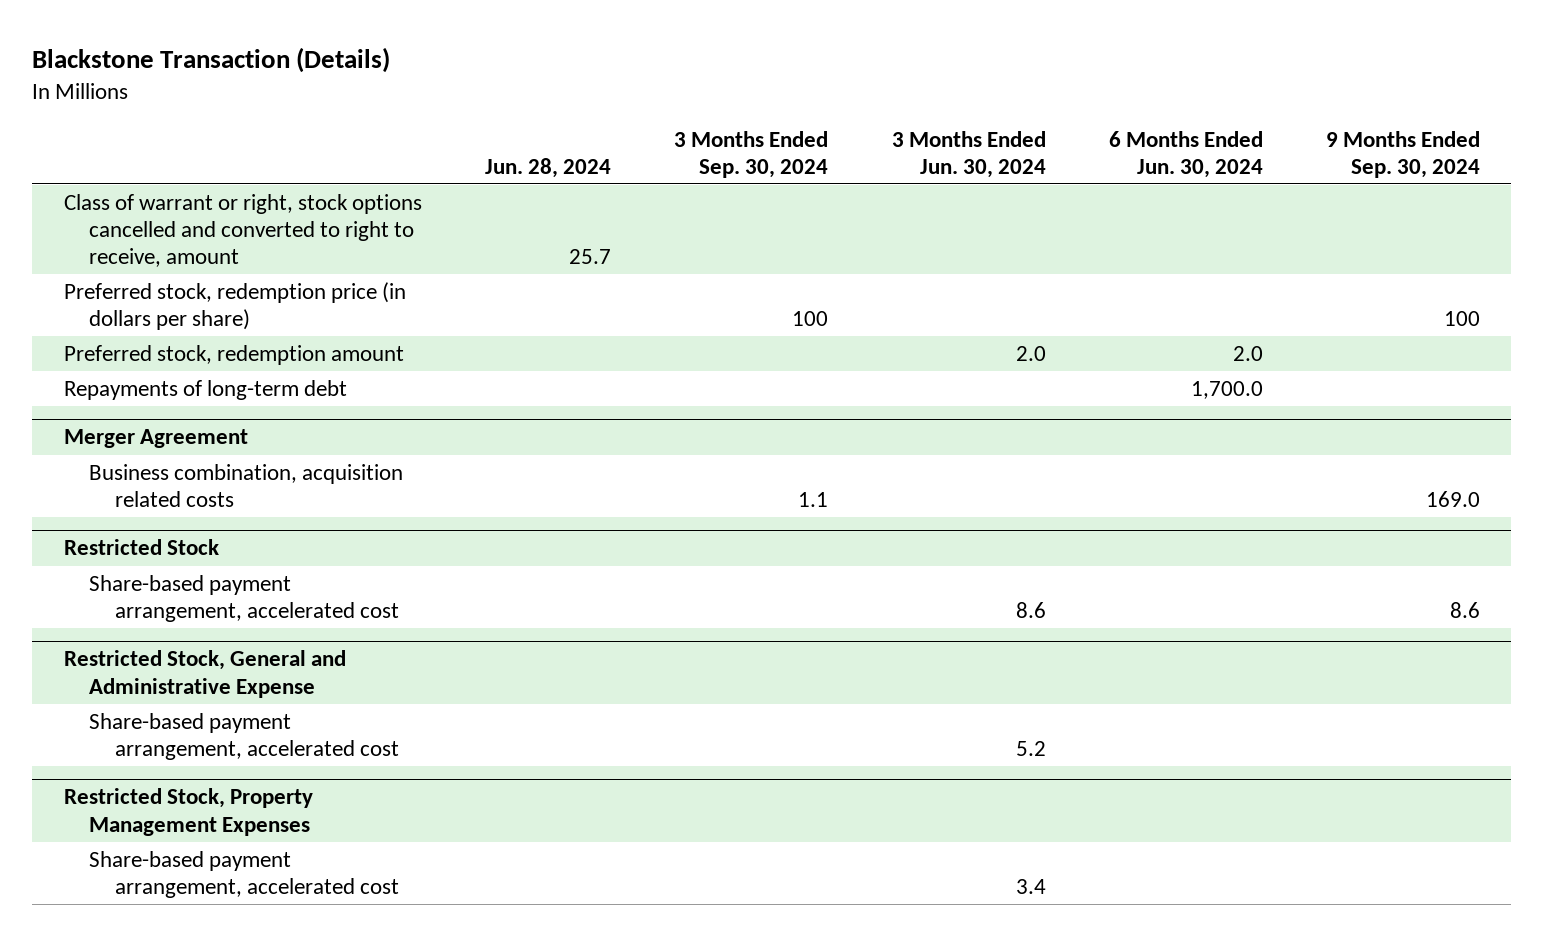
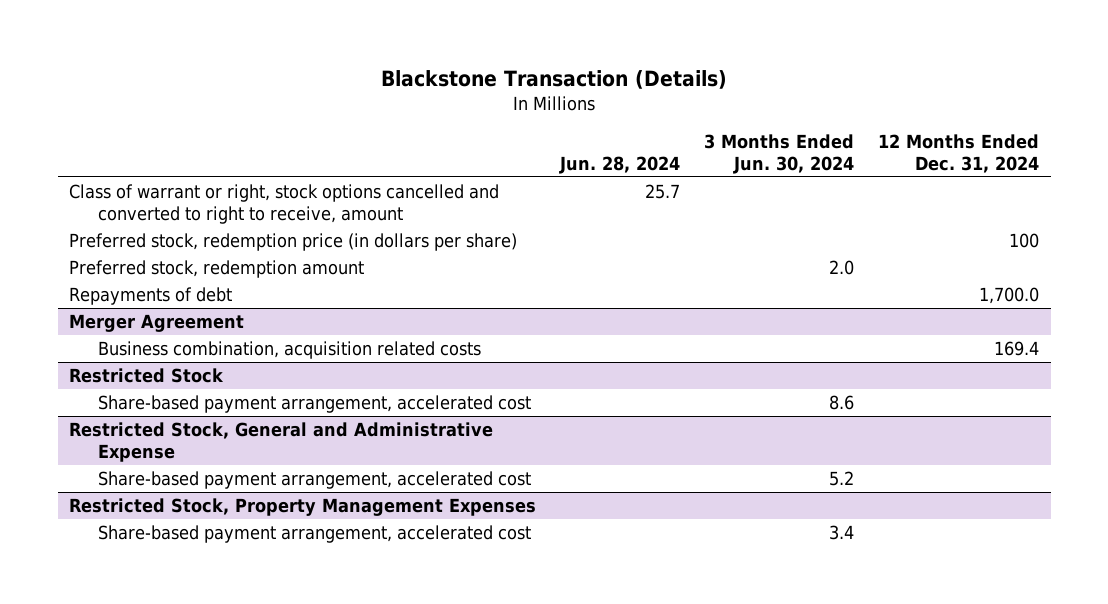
[674,130,829,178] 3 Months Ended Sep. 30, 2024 -> none
[1108,130,1263,178] 6 Months Ended Jun. 30, 2024 -> none
[1325,130,1480,178] 9 Months Ended Sep. 30, 2024 -> none
none -> [877,134,1039,173] 12 Months Ended Dec. 31, 2024
[64,379,348,400] Repayments of long-term debt -> [69,287,233,306] Repayments of debt

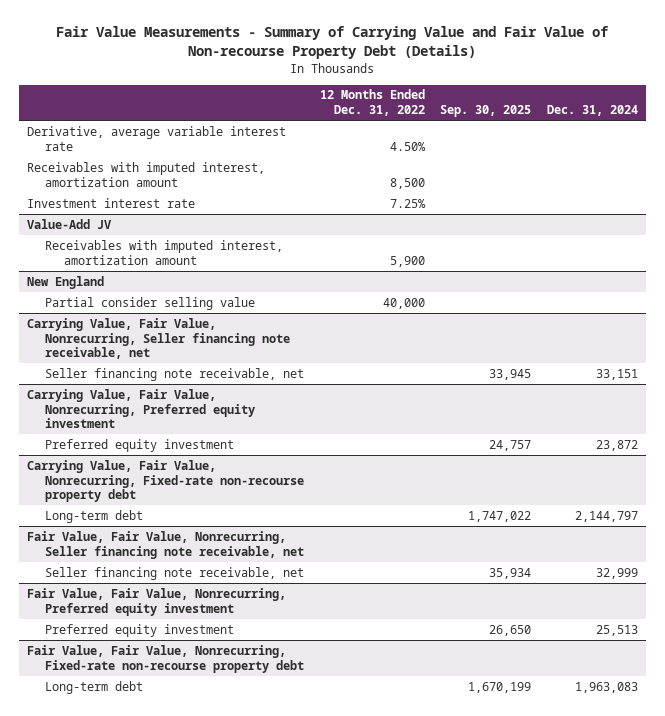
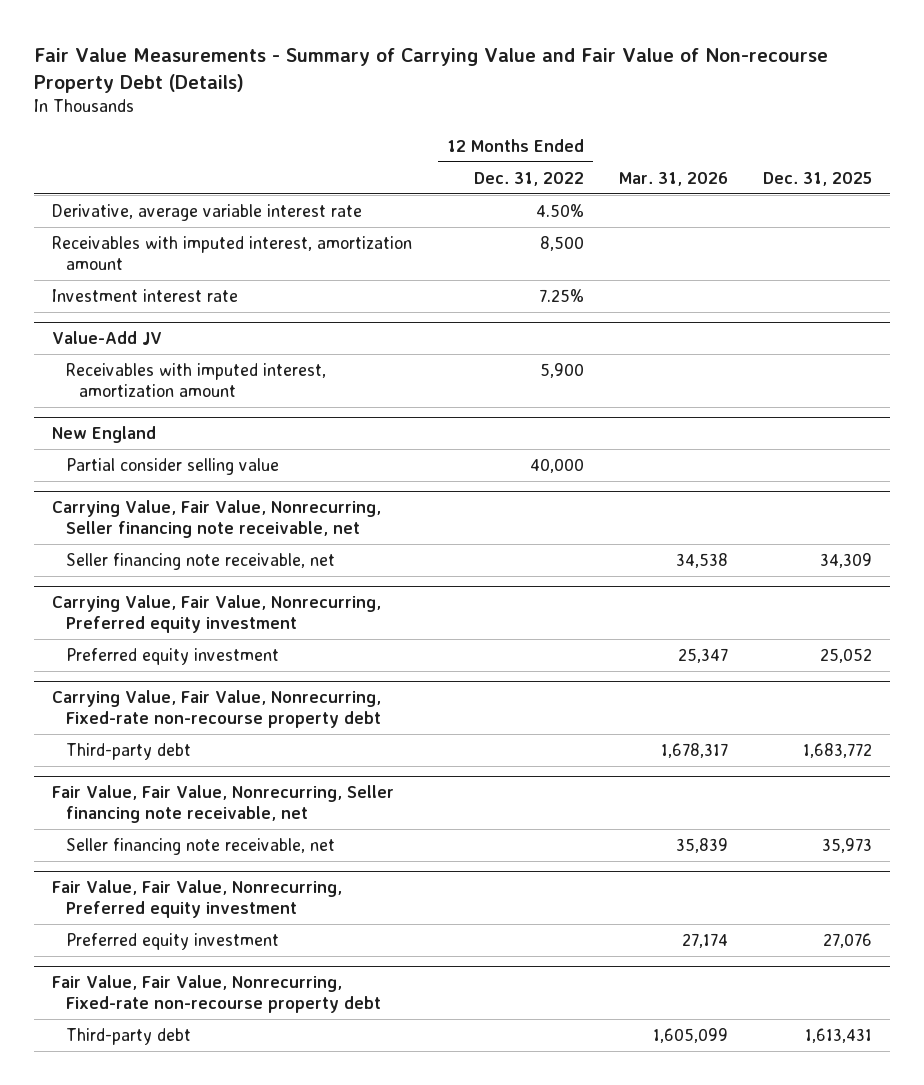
[440,105,532,118] Sep. 30, 2025 -> none
[547,105,639,117] Dec. 31, 2024 -> none
none -> [619,171,729,186] Mar. 31, 2026
none -> [763,171,873,186] Dec. 31, 2025
[45,509,144,523] Long-term debt -> [65,742,191,760] Third-party debt
[45,680,144,694] Long-term debt -> [65,1027,191,1045] Third-party debt

